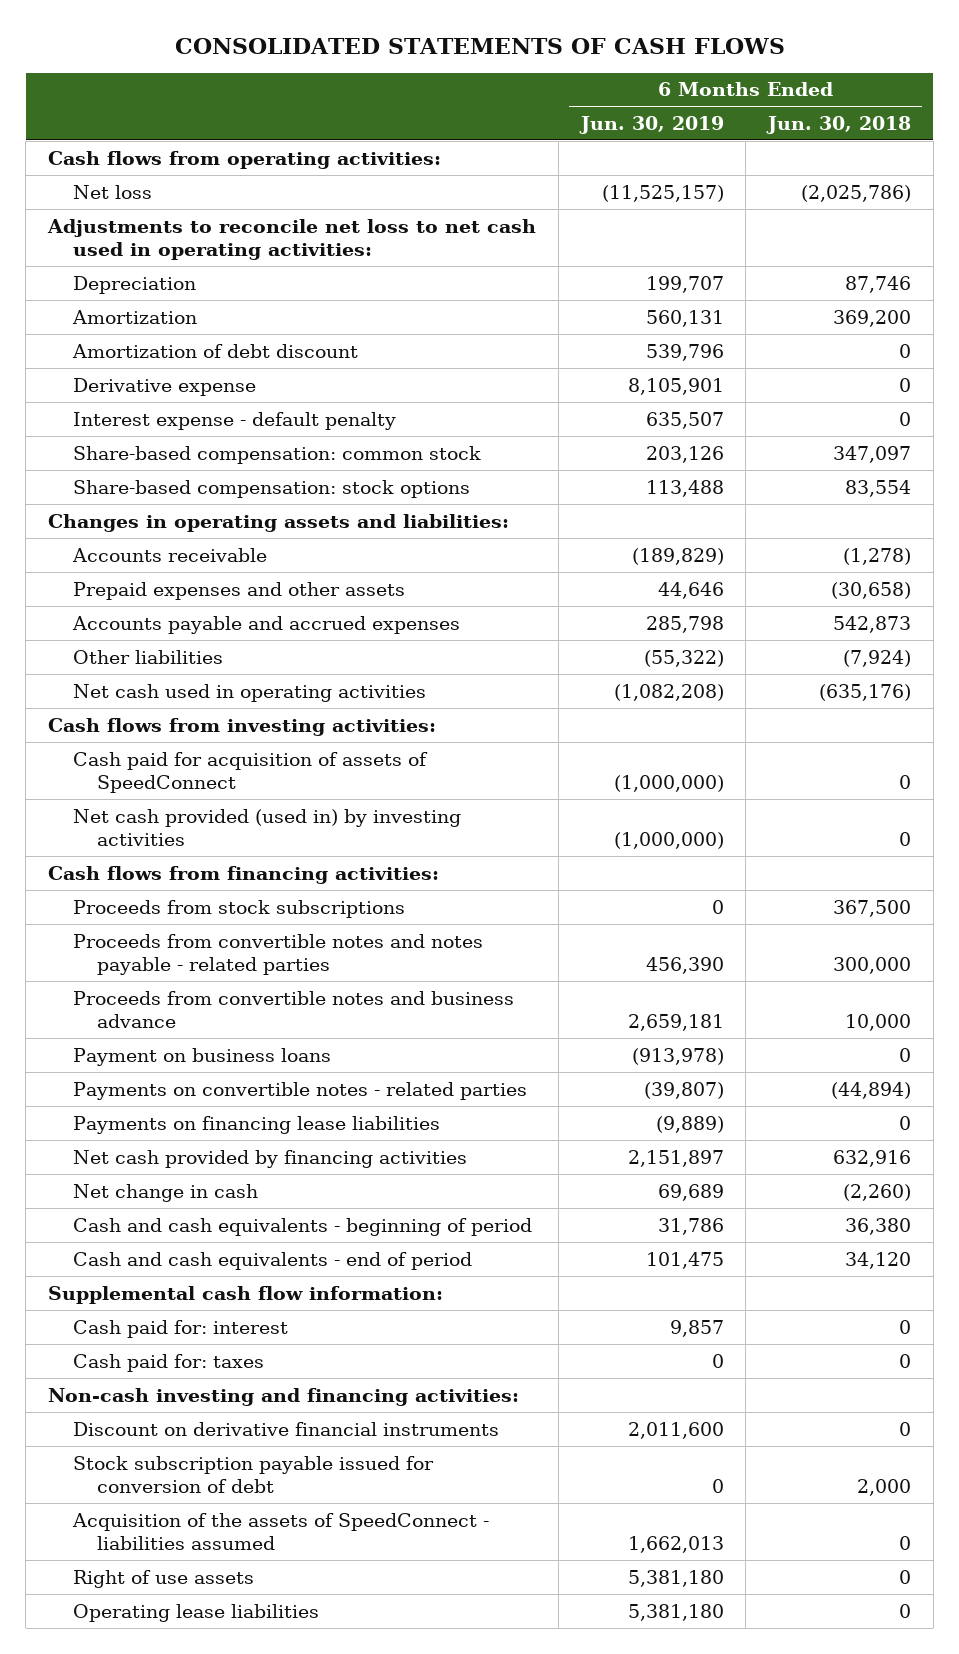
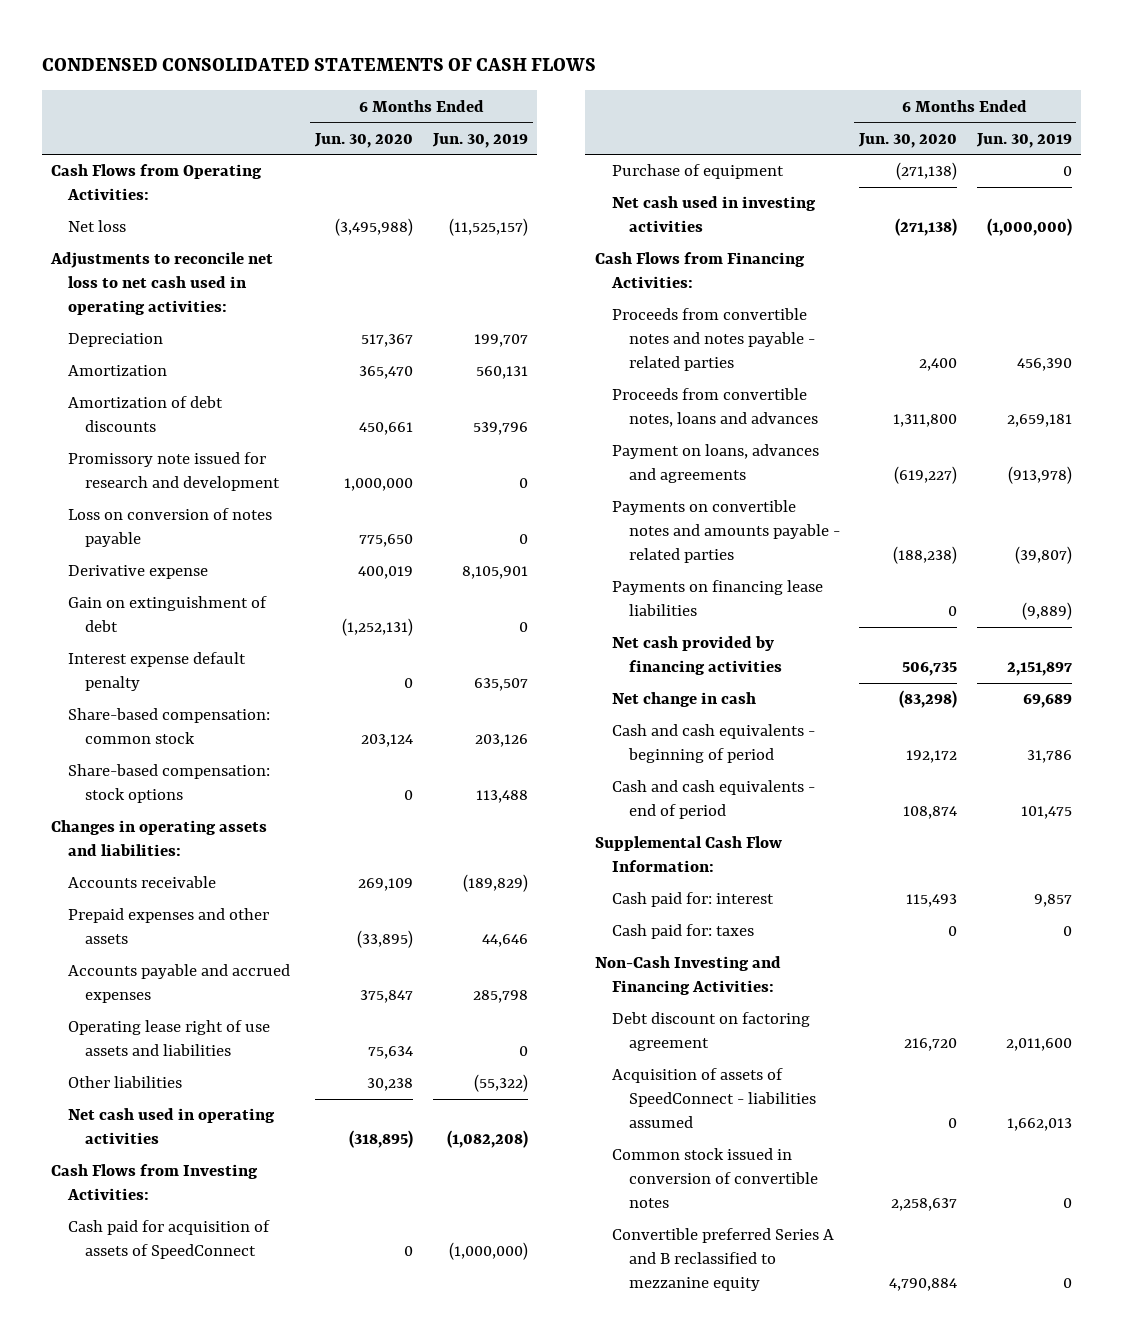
[174,38,785,55] CONSOLIDATED STATEMENTS OF CASH FLOWS -> [41,58,596,72] CONDENSED CONSOLIDATED STATEMENTS OF CASH FLOWS
[766,115,912,134] Jun. 30, 2018 -> none
none -> [314,132,414,148] Jun. 30, 2020
[47,150,441,169] Cash flows from operating activities: -> [51,164,263,201] Cash Flows from Operating Activities:
[71,343,358,358] Amortization of debt discount -> [68,396,224,433] Amortization of debt discounts
none -> [68,452,280,492] Promissory note issued for research and development
none -> [68,508,273,548] Loss on conversion of notes payable
none -> [68,596,268,633] Gain on extinguishment of debt
[72,411,396,430] Interest expense - default penalty -> [68,652,247,692] Interest expense default penalty
none -> [68,1020,271,1057] Operating lease right of use assets and liabilities
[47,717,436,736] Cash flows from investing activities: -> [51,1164,259,1201] Cash Flows from Investing Activities:
[72,899,405,918] Proceeds from stock subscriptions -> none
none -> [611,164,784,180] Purchase of equipment
[72,808,461,847] Net cash provided (used in) by investing activities -> [611,196,816,233] Net cash used in investing activities
[47,865,439,884] Cash flows from financing activities: -> [594,252,805,289] Cash Flows from Financing Activities:
[72,990,514,1029] Proceeds from convertible notes and business advance -> [611,388,818,428] Proceeds from convertible notes, loans and advances
[72,1047,331,1066] Payment on business loans -> [611,444,819,484] Payment on loans, advances and agreements
[72,1081,527,1100] Payments on convertible notes - related parties -> [611,500,840,564] Payments on convertible notes and amounts payable - related parties
[47,1285,443,1304] Supplemental cash flow information: -> [594,836,782,873] Supplemental Cash Flow Information:
[72,1455,434,1494] Stock subscription payable issued for conversion of debt -> none
[72,1569,254,1588] Right of use assets -> none
[72,1603,319,1622] Operating lease liabilities -> none
[47,1387,519,1406] Non-cash investing and financing activities: -> [594,956,781,996] Non-Cash Investing and Financing Activities:
[72,1421,499,1436] Discount on derivative financial instruments -> [611,1012,810,1052] Debt discount on factoring agreement
[71,1512,489,1551] Acquisition of the assets of SpeedConnect - liabilities assumed -> [611,1068,816,1129] Acquisition of assets of SpeedConnect - liabilities assumed
none -> [611,1148,818,1209] Common stock issued in conversion of convertible notes
none -> [611,1228,834,1292] Convertible preferred Series A and B reclassified to mezzanine equity

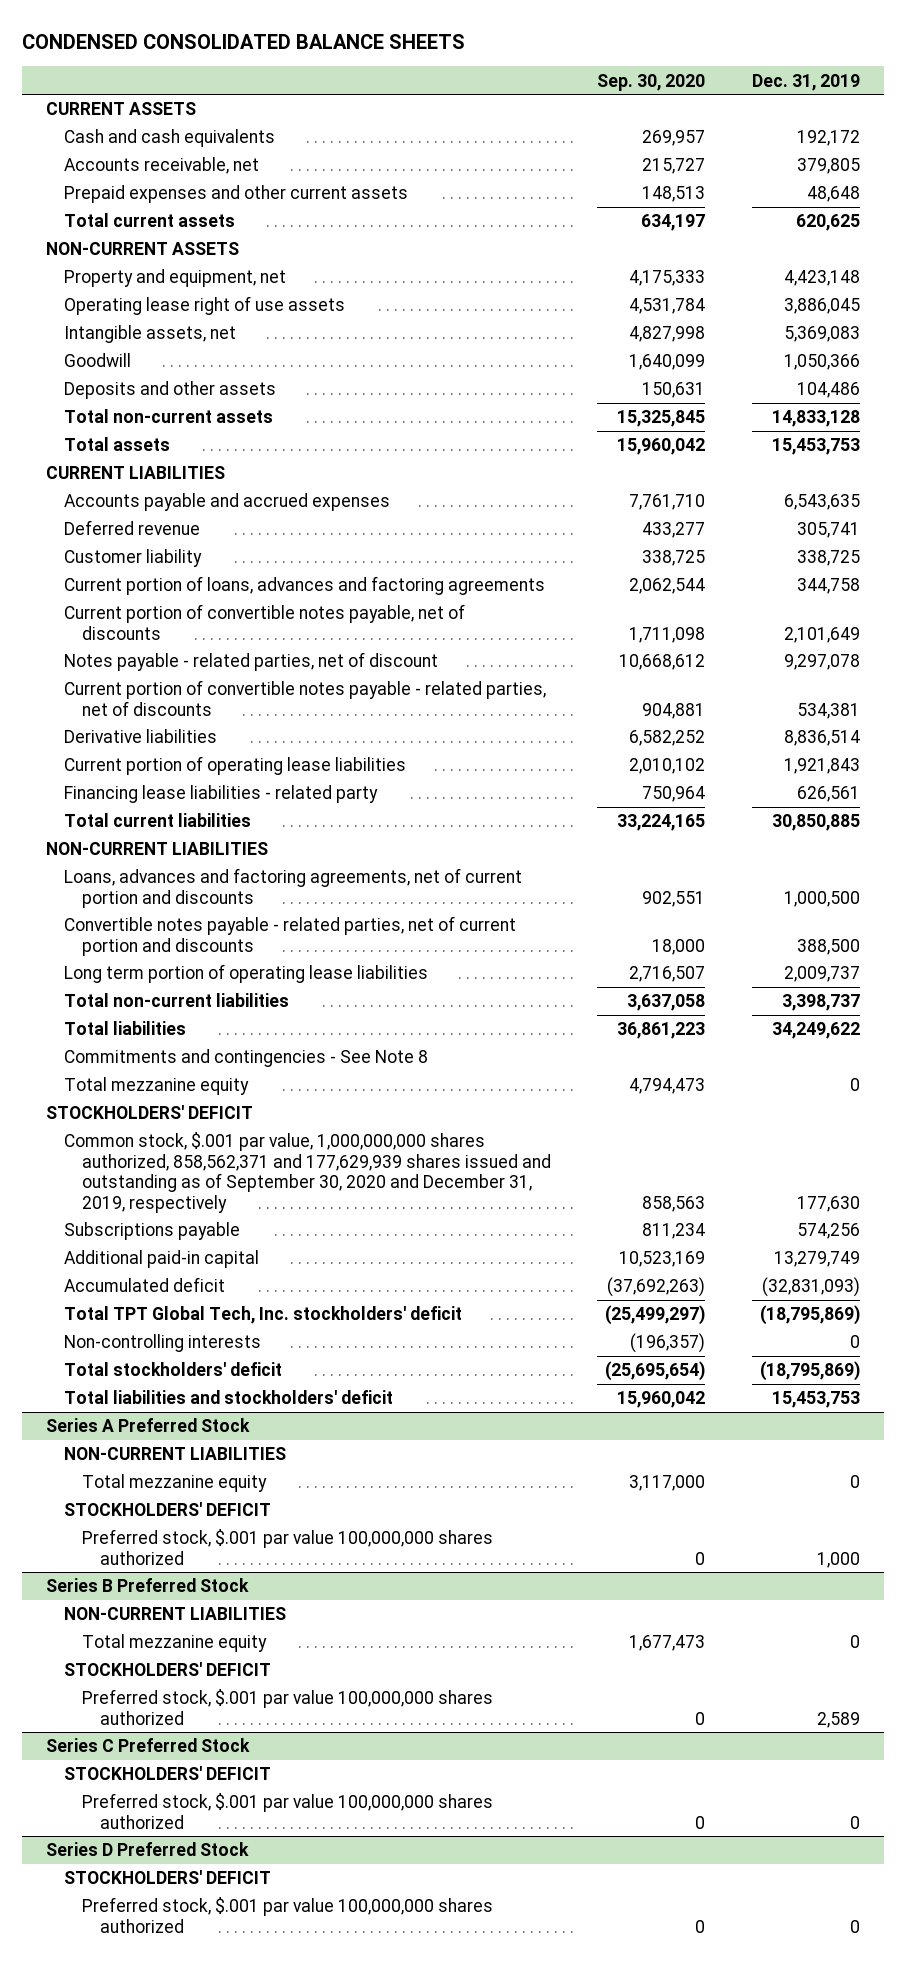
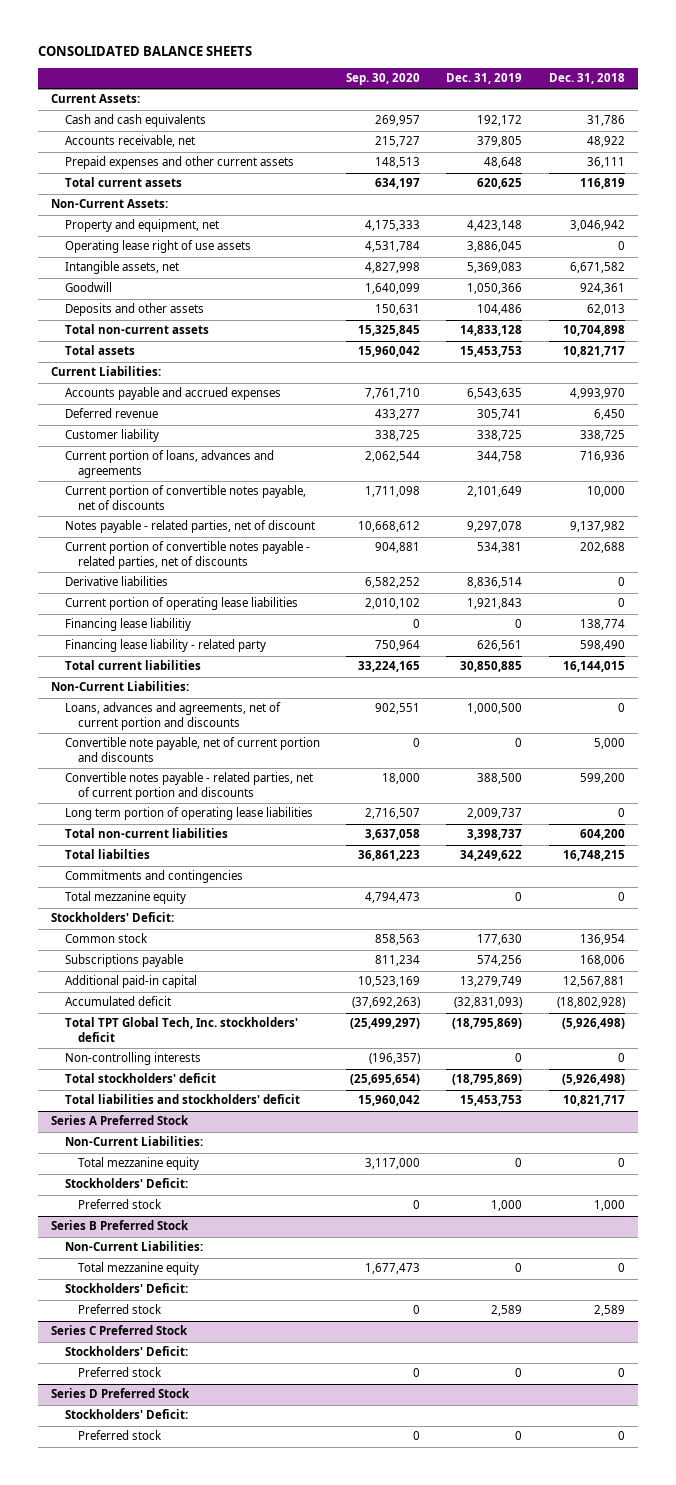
[22,34,466,50] CONDENSED CONSOLIDATED BALANCE SHEETS -> [38,46,253,57] CONSOLIDATED BALANCE SHEETS
none -> [548,72,625,84] Dec. 31, 2018
[45,102,196,116] CURRENT ASSETS -> [51,94,141,104] Current Assets:
[45,242,239,256] NON-CURRENT ASSETS -> [51,199,169,209] Non-Current Assets:
[45,466,225,480] CURRENT LIABILITIES -> [51,366,162,377] Current Liabilities:
[63,576,545,596] Current portion of loans, advances and factoring agreements -> [64,450,274,478] Current portion of loans, advances and agreements
none -> [64,618,191,632] Financing lease liabilitiy
[63,785,378,804] Financing lease liabilities - related party -> [64,639,266,653] Financing lease liability - related party
[45,842,268,856] NON-CURRENT LIABILITIES -> [51,681,190,692] Non-Current Liabilities:
[63,868,522,908] Loans, advances and factoring agreements, net of current portion and discounts -> [64,702,281,730] Loans, advances and agreements, net of current portion and discounts
none -> [64,737,320,762] Convertible note payable, net of current portion and discounts
[63,1021,186,1036] Total liabilities -> [64,849,150,860] Total liabilties
[63,1049,428,1068] Commitments and contingencies - See Note 8 -> [64,870,243,884] Commitments and contingencies
[45,1105,253,1120] STOCKHOLDERS' DEFICIT -> [51,912,175,923] Stockholders' Deficit:
[63,1132,551,1213] Common stock, $.001 par value, 1,000,000,000 shares authorized, 858,562,371 and 177,629,939 shares issued and outstanding as of September 30, 2020 and December 31, 2019, respectively -> [64,933,148,944] Common stock
[63,1447,286,1461] NON-CURRENT LIABILITIES -> [64,1136,203,1147] Non-Current Liabilities:
[63,1502,271,1517] STOCKHOLDERS' DEFICIT -> [64,1178,188,1189] Stockholders' Deficit:
[81,1529,493,1565] Preferred stock, $.001 par value 100,000,000 shares authorized -> [78,1199,163,1210] Preferred stock
[63,1607,286,1621] NON-CURRENT LIABILITIES -> [64,1241,203,1252] Non-Current Liabilities:
[63,1662,271,1677] STOCKHOLDERS' DEFICIT -> [64,1283,188,1294] Stockholders' Deficit:
[81,1689,493,1725] Preferred stock, $.001 par value 100,000,000 shares authorized -> [78,1304,163,1315] Preferred stock
[63,1766,271,1781] STOCKHOLDERS' DEFICIT -> [64,1346,188,1357] Stockholders' Deficit:
[81,1793,493,1829] Preferred stock, $.001 par value 100,000,000 shares authorized -> [78,1367,163,1378] Preferred stock
[63,1870,271,1885] STOCKHOLDERS' DEFICIT -> [64,1409,188,1420] Stockholders' Deficit:
[81,1897,493,1933] Preferred stock, $.001 par value 100,000,000 shares authorized -> [78,1430,163,1441] Preferred stock

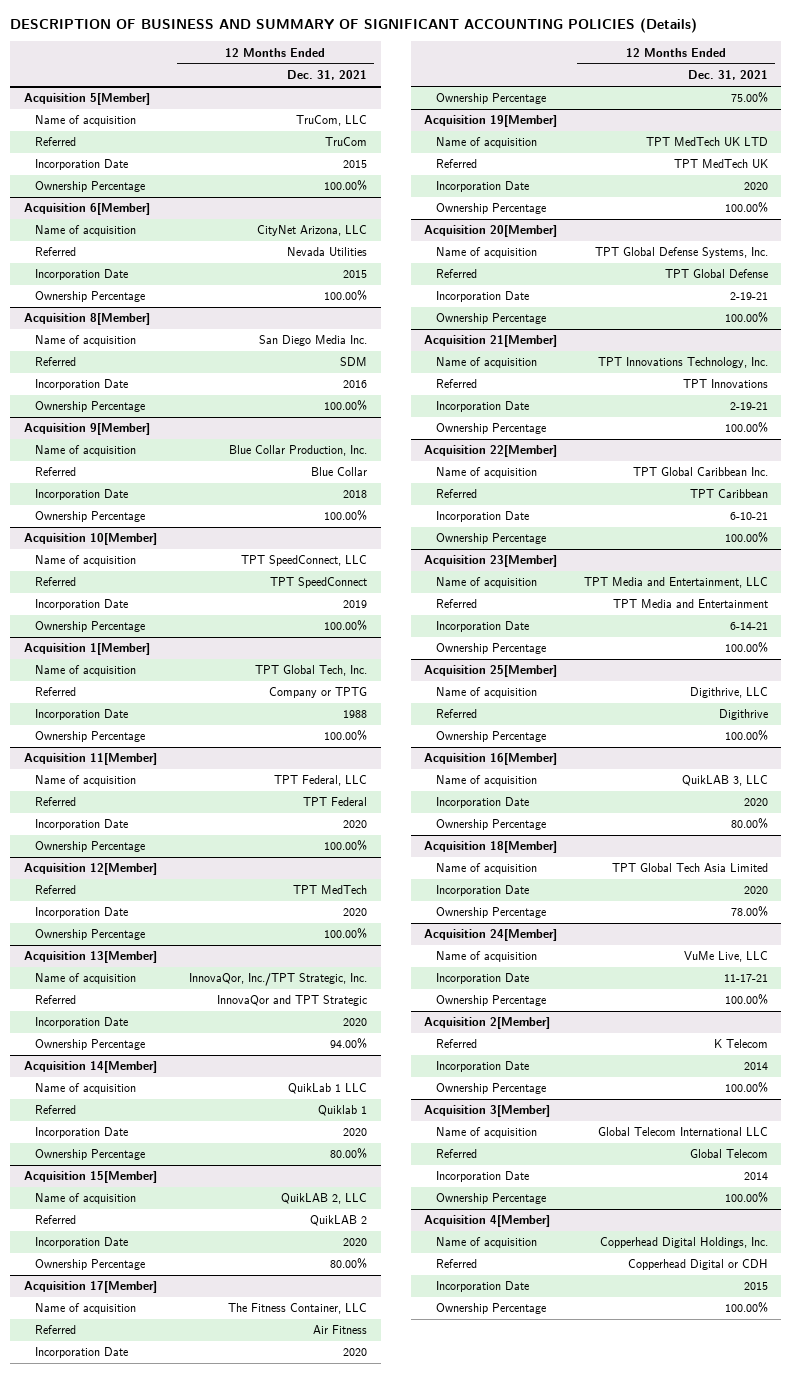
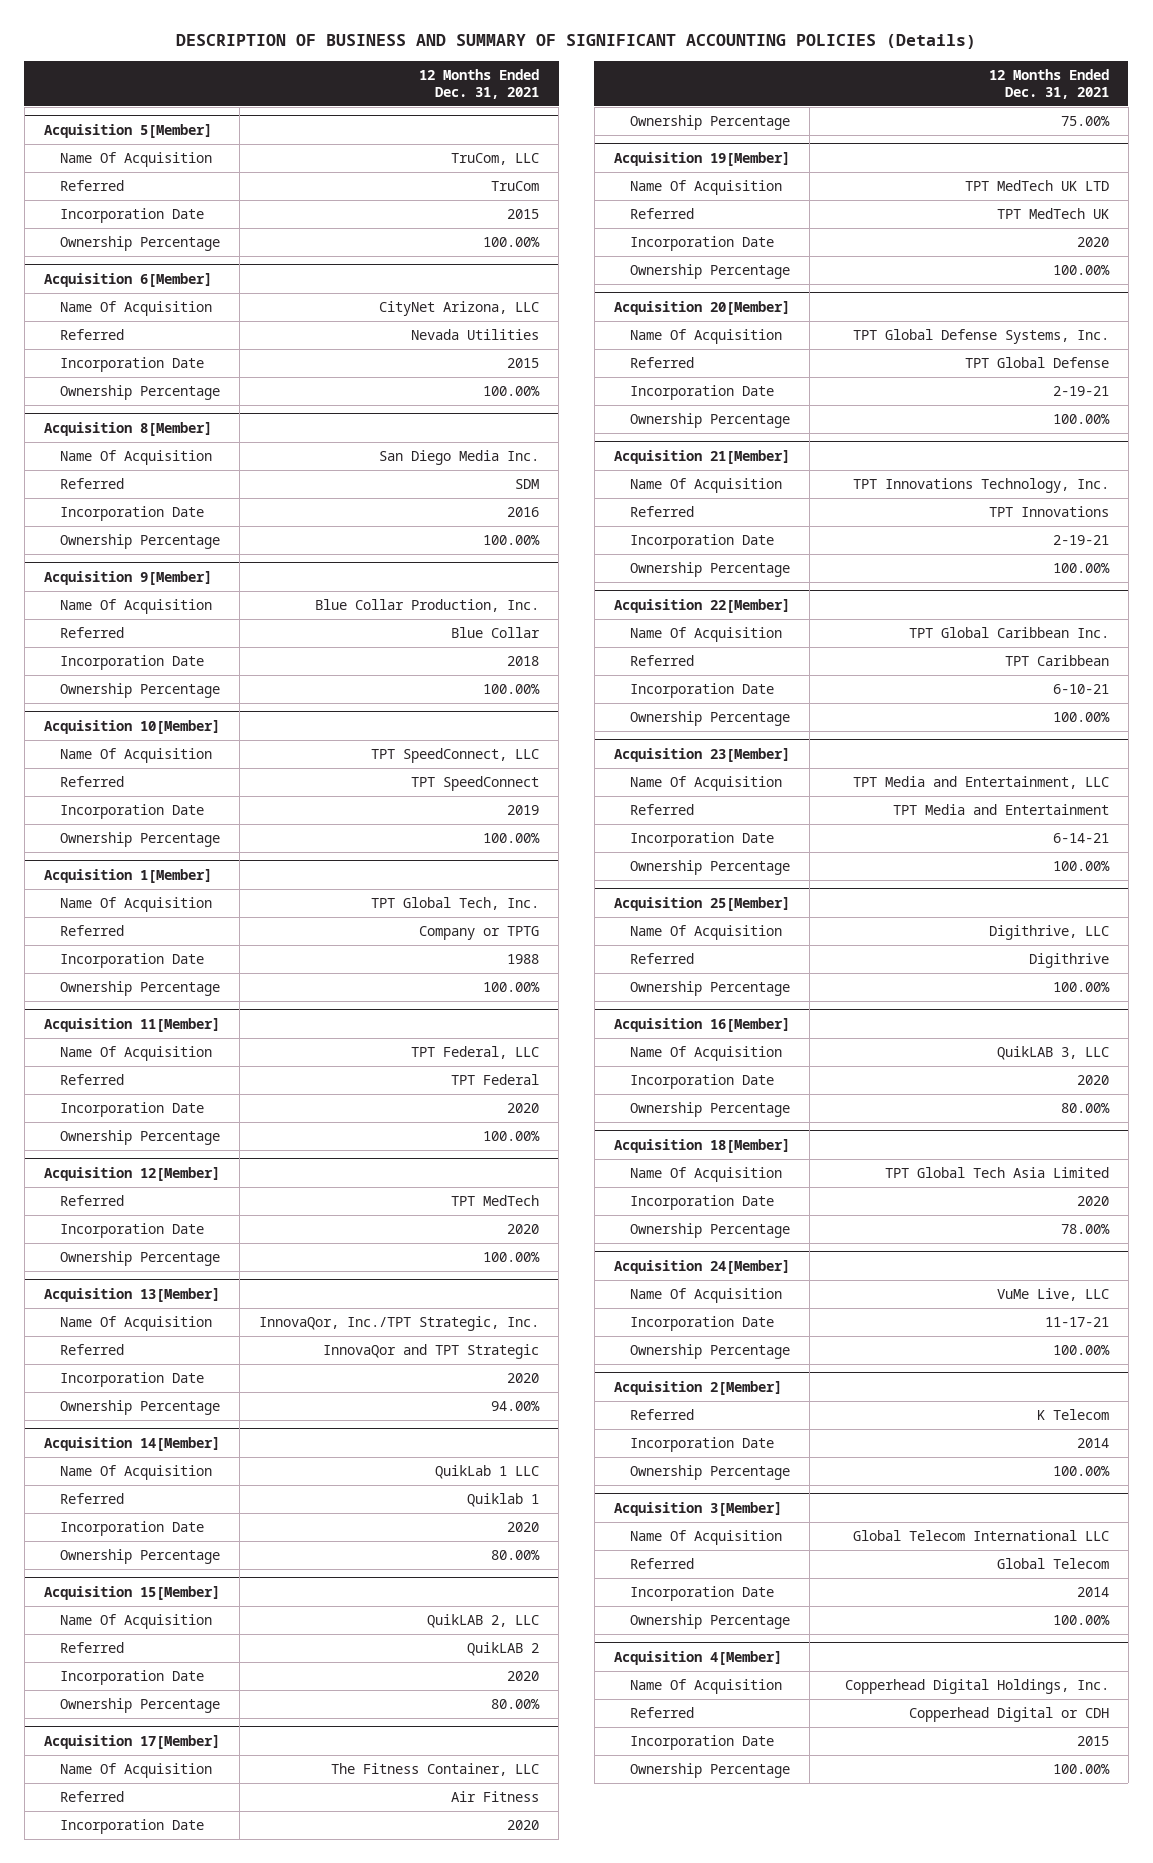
[35,115,137,127] Name of acquisition -> [59,152,212,168] Name Of Acquisition
[35,225,137,237] Name of acquisition -> [59,301,212,317] Name Of Acquisition
[35,335,137,347] Name of acquisition -> [59,450,212,466] Name Of Acquisition
[35,445,137,457] Name of acquisition -> [59,599,212,615] Name Of Acquisition
[35,555,137,567] Name of acquisition -> [59,748,212,764] Name Of Acquisition
[35,665,137,677] Name of acquisition -> [59,897,212,913] Name Of Acquisition
[35,775,137,787] Name of acquisition -> [59,1046,212,1062] Name Of Acquisition
[35,973,137,985] Name of acquisition -> [59,1316,212,1332] Name Of Acquisition
[35,1083,137,1095] Name of acquisition -> [59,1465,212,1481] Name Of Acquisition
[35,1193,137,1205] Name of acquisition -> [59,1614,212,1630] Name Of Acquisition
[35,1303,137,1315] Name of acquisition -> [59,1763,212,1779] Name Of Acquisition
[436,137,538,149] Name of acquisition -> [629,180,782,196] Name Of Acquisition
[436,247,538,259] Name of acquisition -> [629,329,782,345] Name Of Acquisition
[436,357,538,369] Name of acquisition -> [629,478,782,494] Name Of Acquisition
[436,467,538,479] Name of acquisition -> [629,627,782,643] Name Of Acquisition
[436,577,538,589] Name of acquisition -> [629,776,782,792] Name Of Acquisition
[436,687,538,699] Name of acquisition -> [629,925,782,941] Name Of Acquisition
[436,775,538,787] Name of acquisition -> [629,1046,782,1062] Name Of Acquisition
[436,863,538,875] Name of acquisition -> [629,1167,782,1183] Name Of Acquisition
[436,951,538,963] Name of acquisition -> [629,1288,782,1304] Name Of Acquisition
[436,1127,538,1139] Name of acquisition -> [629,1530,782,1546] Name Of Acquisition
[436,1237,538,1249] Name of acquisition -> [629,1679,782,1695] Name Of Acquisition

